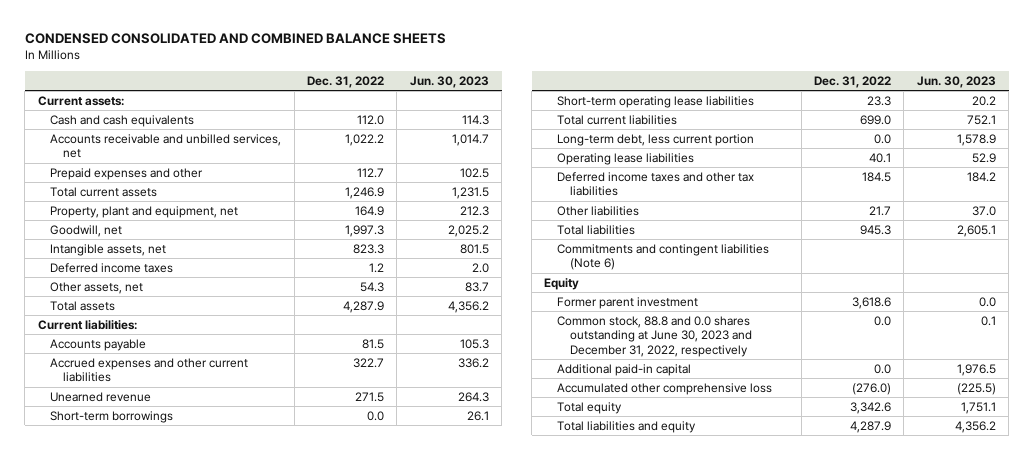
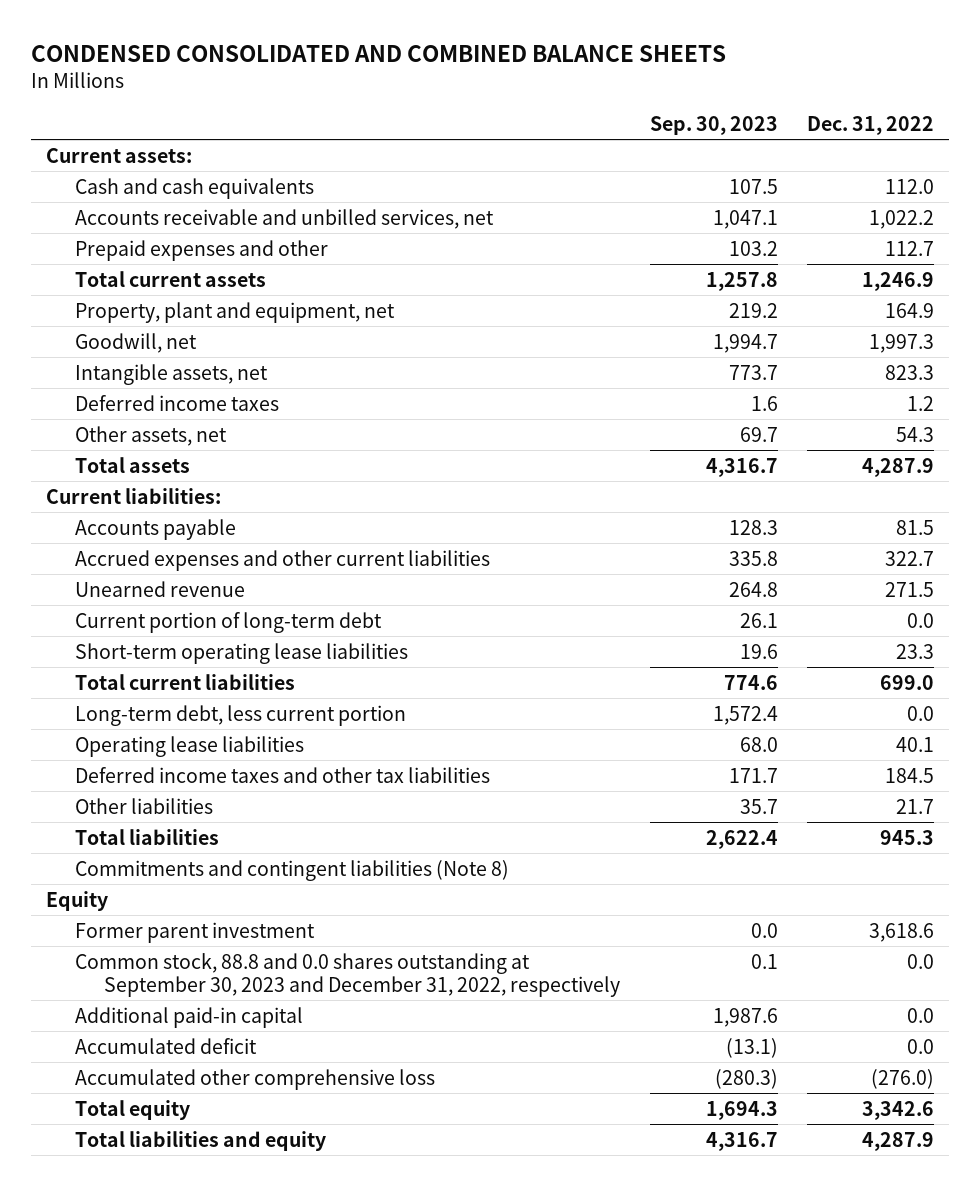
[409,76,489,89] Jun. 30, 2023 -> none
none -> [649,115,778,135] Sep. 30, 2023
[50,410,174,423] Short-term borrowings -> [74,611,382,633] Current portion of long-term debt
[557,243,770,271] Commitments and contingent liabilities (Note 6) -> [74,859,509,881] Commitments and contingent liabilities (Note 8)
[557,315,752,357] Common stock, 88.8 and 0.0 shares outstanding at June 30, 2023 and December 31, 2022, respectively -> [74,952,620,997] Common stock, 88.8 and 0.0 shares outstanding at September 30, 2023 and December 31, 2022, respectively
none -> [74,1037,257,1054] Accumulated deficit

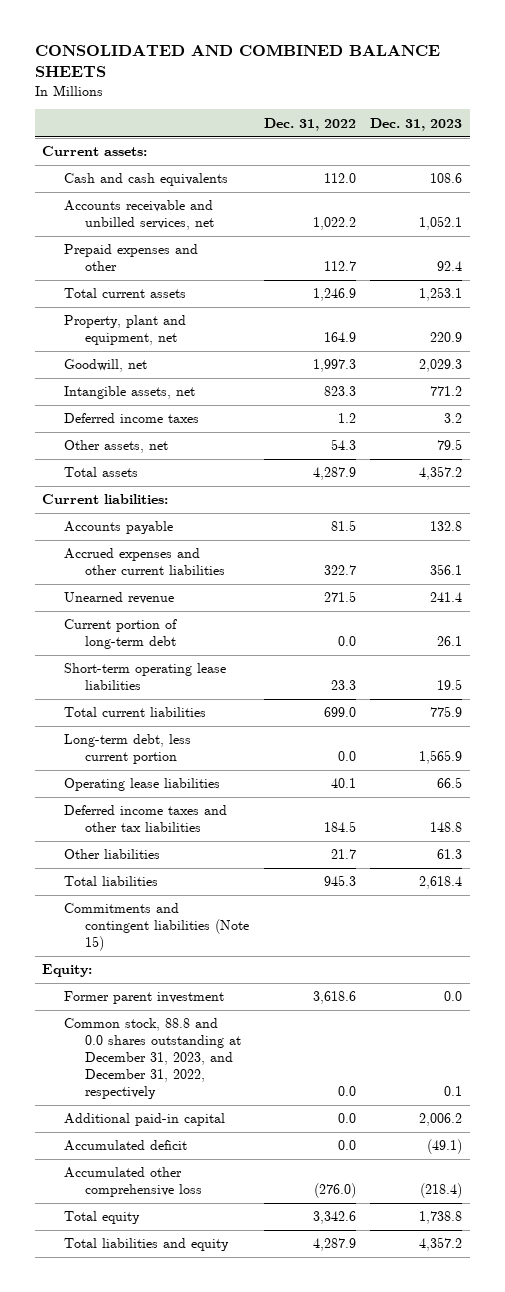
[31,44,727,62] CONDENSED CONSOLIDATED AND COMBINED BALANCE SHEETS -> [35,44,441,78] CONSOLIDATED AND COMBINED BALANCE SHEETS
[649,115,778,135] Sep. 30, 2023 -> none
none -> [370,117,463,131] Dec. 31, 2023
[74,859,509,881] Commitments and contingent liabilities (Note 8) -> [63,903,249,952] Commitments and contingent liabilities (Note 15)
[45,890,108,911] Equity -> [42,964,93,978] Equity:
[74,952,620,997] Common stock, 88.8 and 0.0 shares outstanding at September 30, 2023 and December 31, 2022, respectively -> [63,1018,241,1100] Common stock, 88.8 and 0.0 shares outstanding at December 31, 2023, and December 31, 2022, respectively

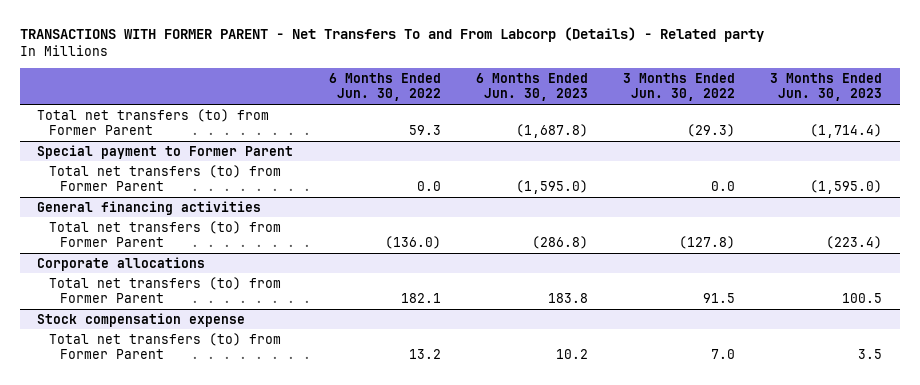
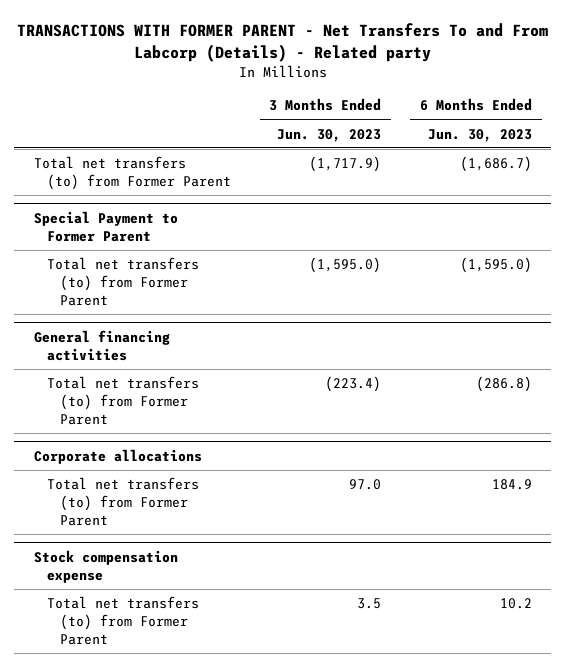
[328,72,441,102] 6 Months Ended Jun. 30, 2022 -> none
[622,72,735,102] 3 Months Ended Jun. 30, 2022 -> none
[515,124,588,139] (1,687.8) -> [460,156,533,173] (1,686.7)
[810,124,883,139] (1,714.4) -> [309,156,382,173] (1,717.9)
[37,144,294,159] Special payment to Former Parent -> [33,211,178,242] Special Payment to Former Parent
[547,293,588,304] 183.8 -> [492,479,533,491] 184.9
[842,293,883,304] 100.5 -> [349,479,382,491] 97.0

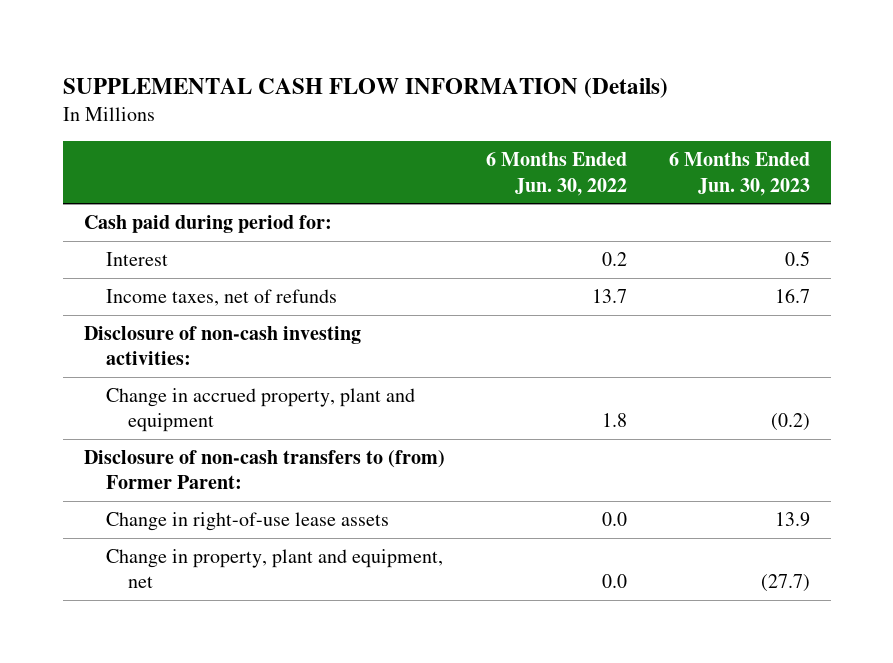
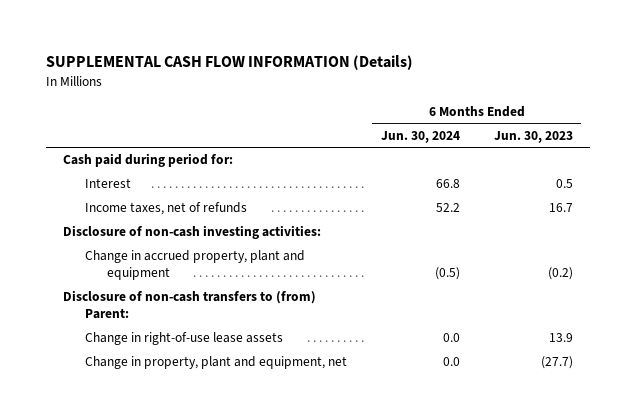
[486,152,628,196] 6 Months Ended Jun. 30, 2022 -> none
none -> [380,130,460,143] Jun. 30, 2024
[83,450,445,490] Disclosure of non-cash transfers to (from) Former Parent: -> [62,290,316,320] Disclosure of non-cash transfers to (from) Parent:

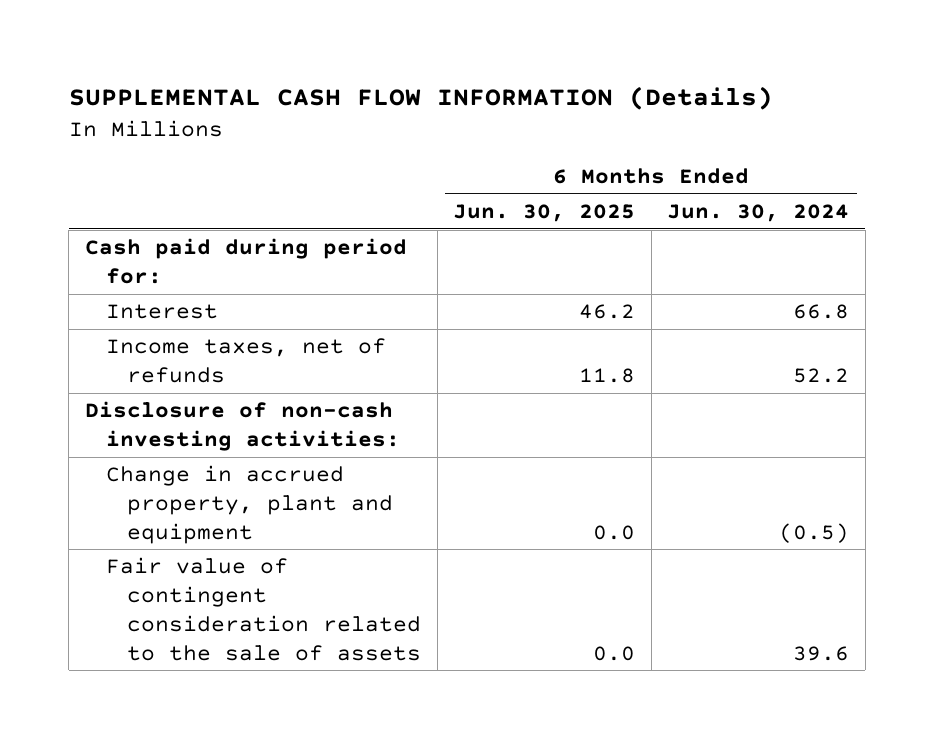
[493,130,573,143] Jun. 30, 2023 -> none
none -> [453,203,636,222] Jun. 30, 2025
[62,290,316,320] Disclosure of non-cash transfers to (from) Parent: -> none
[84,332,283,346] Change in right-of-use lease assets -> none
[84,356,347,370] Change in property, plant and equipment, net -> none
none -> [105,557,422,661] Fair value of contingent consideration related to the sale of assets

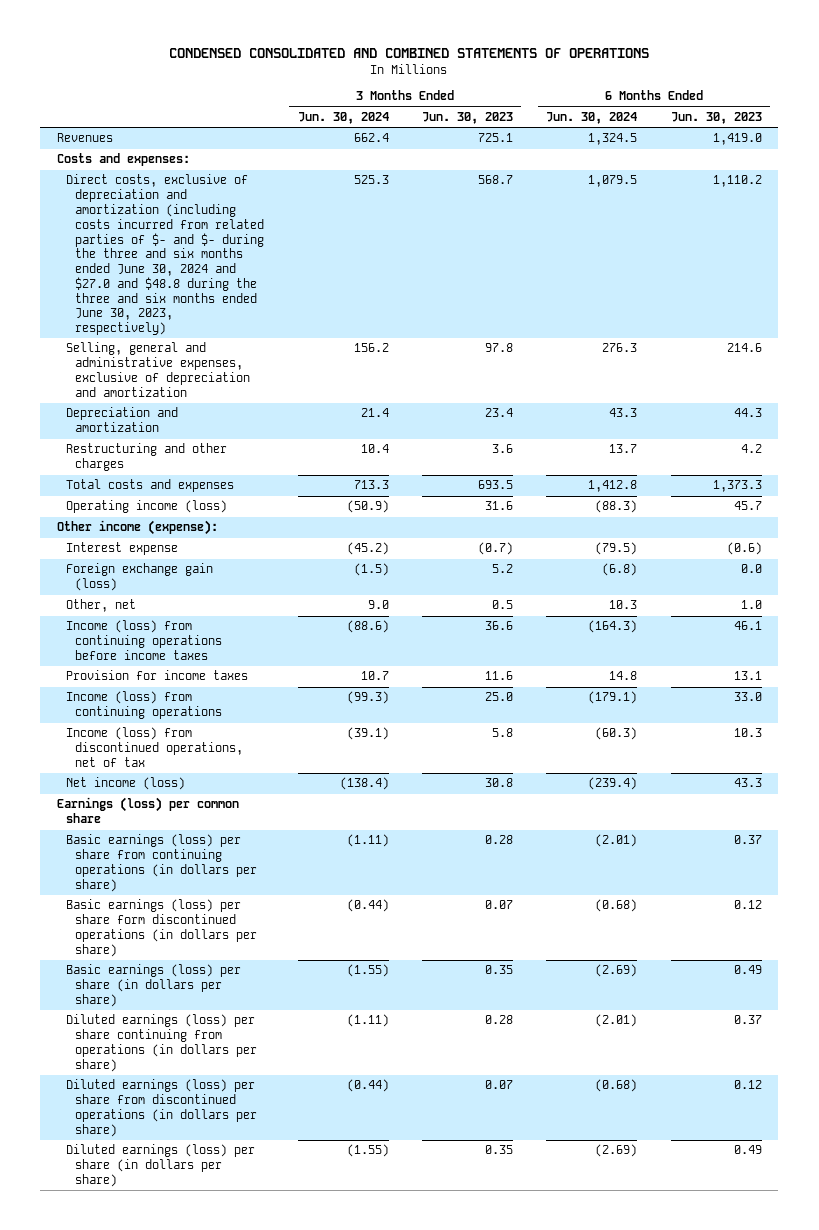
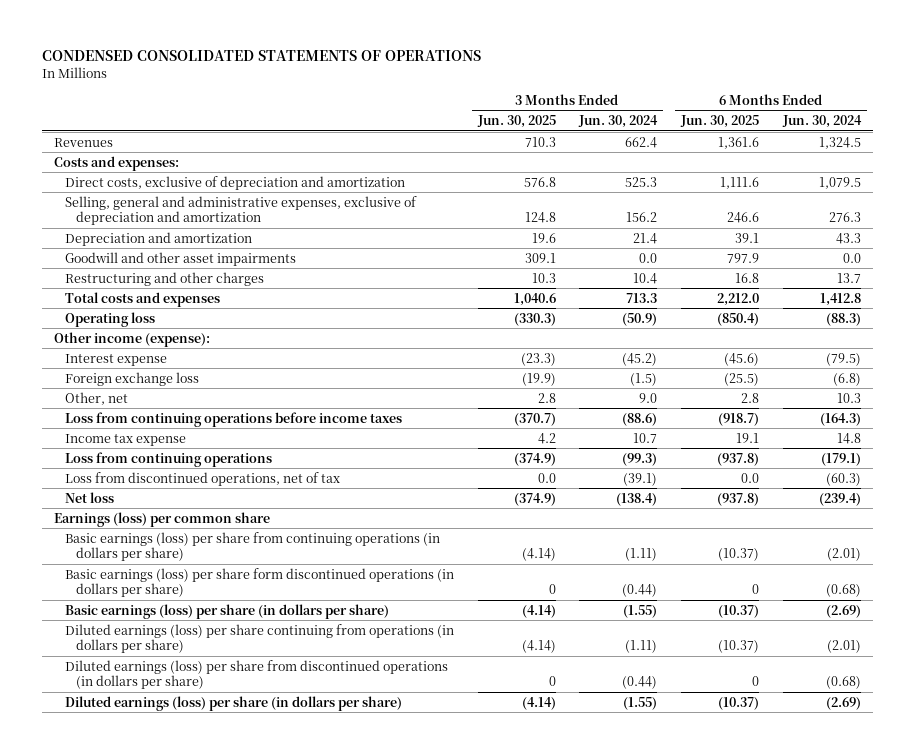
[169,48,650,59] CONDENSED CONSOLIDATED AND COMBINED STATEMENTS OF OPERATIONS -> [42,50,482,62] CONDENSED CONSOLIDATED STATEMENTS OF OPERATIONS
[422,112,514,125] Jun. 30, 2023 -> none
[670,112,762,125] Jun. 30, 2023 -> none
none -> [476,115,556,129] Jun. 30, 2025
none -> [679,115,759,129] Jun. 30, 2025
[66,174,265,336] Direct costs, exclusive of depreciation and amortization (including costs incurred from related parties of $- and $- during the three and six months ended June 30, 2024 and $27.0 and $48.8 during the three and six months ended June 30, 2023, respectively) -> [64,175,405,190] Direct costs, exclusive of depreciation and amortization
none -> [64,251,296,266] Goodwill and other asset impairments
[66,500,228,514] Operating income (loss) -> [64,311,155,327] Operating loss
[66,563,214,592] Foreign exchange gain (loss) -> [64,371,199,386] Foreign exchange loss
[66,620,223,661] Income (loss) from continuing operations before income taxes -> [64,411,402,427] Loss from continuing operations before income taxes
[66,670,249,681] Provision for income taxes -> [64,433,186,446] Income tax expense
[66,691,223,720] Income (loss) from continuing operations -> [64,451,272,467] Loss from continuing operations
[66,727,244,768] Income (loss) from discontinued operations, net of tax -> [64,471,340,486] Loss from discontinued operations, net of tax
[66,777,186,791] Net income (loss) -> [64,491,114,503] Net loss

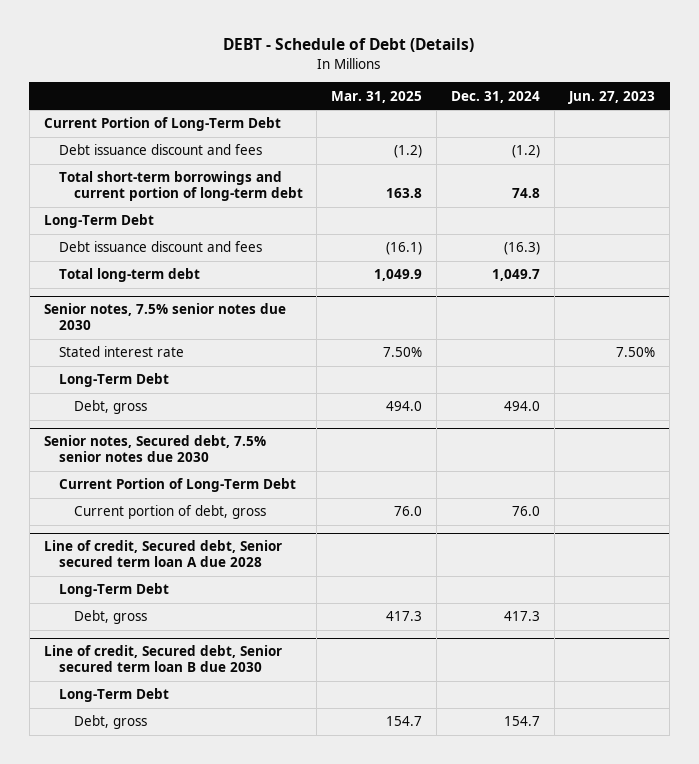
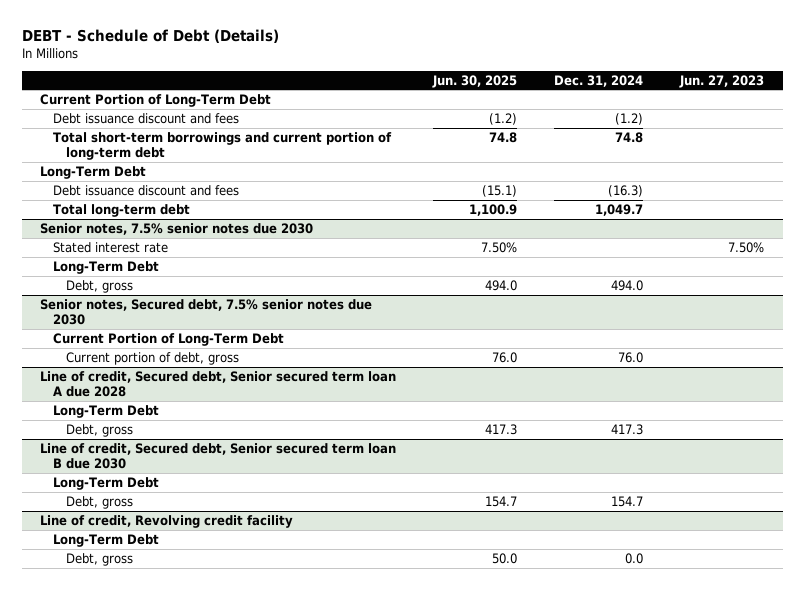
[331,90,423,103] Mar. 31, 2025 -> none
none -> [432,74,518,88] Jun. 30, 2025
none -> [40,514,294,528] Line of credit, Revolving credit facility
none -> [53,533,160,547] Long-Term Debt
none -> [66,552,134,566] Debt, gross

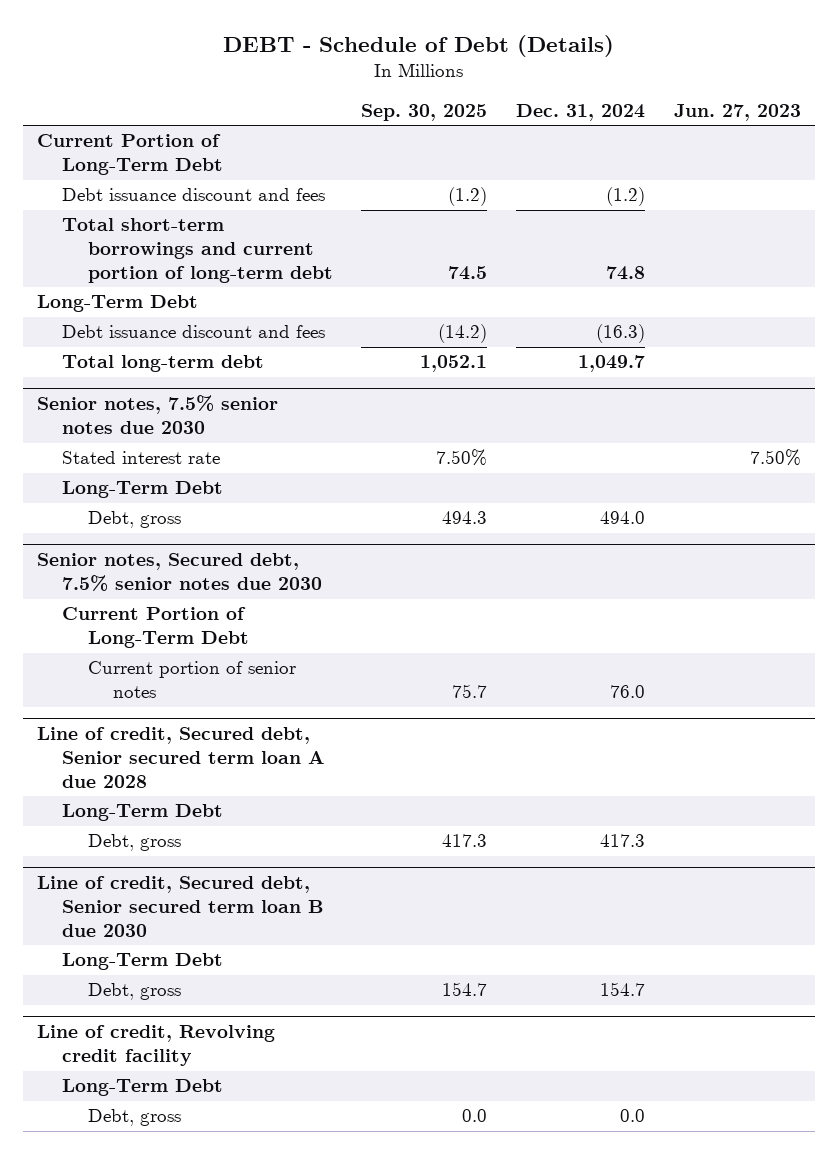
[432,74,518,88] Jun. 30, 2025 -> none
none -> [361,103,488,121] Sep. 30, 2025
[66,351,240,365] Current portion of debt, gross -> none
none -> [87,661,296,699] Current portion of senior notes

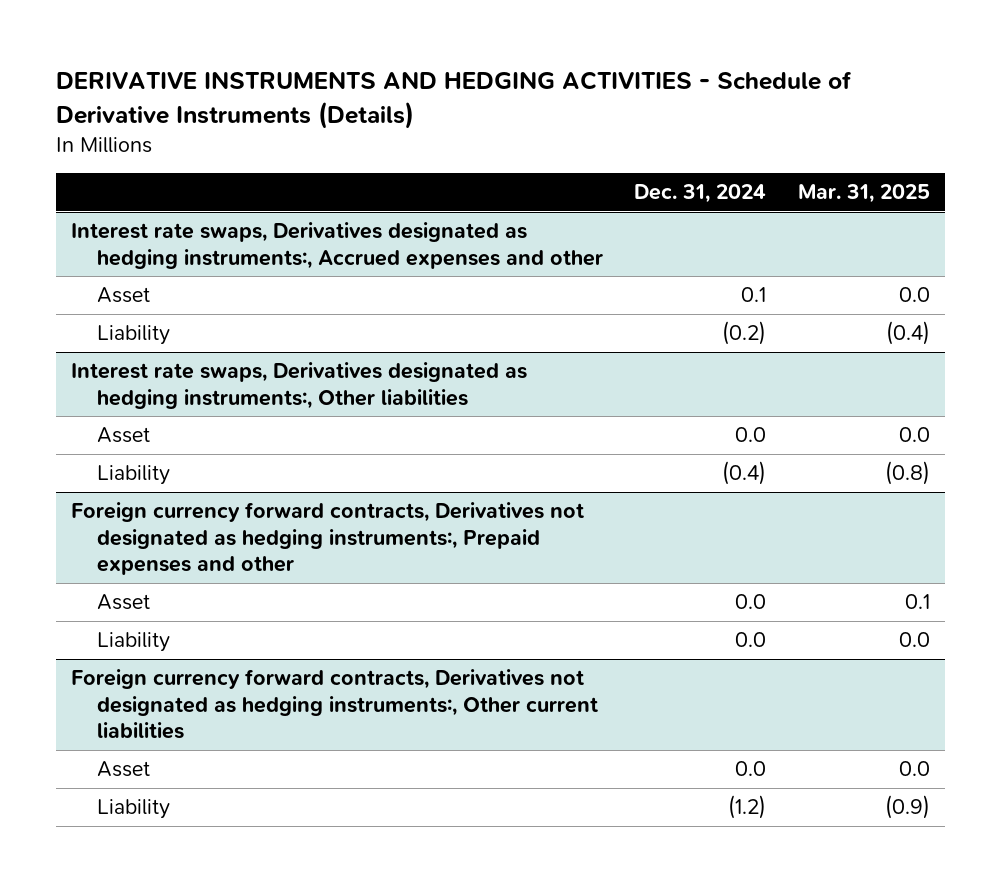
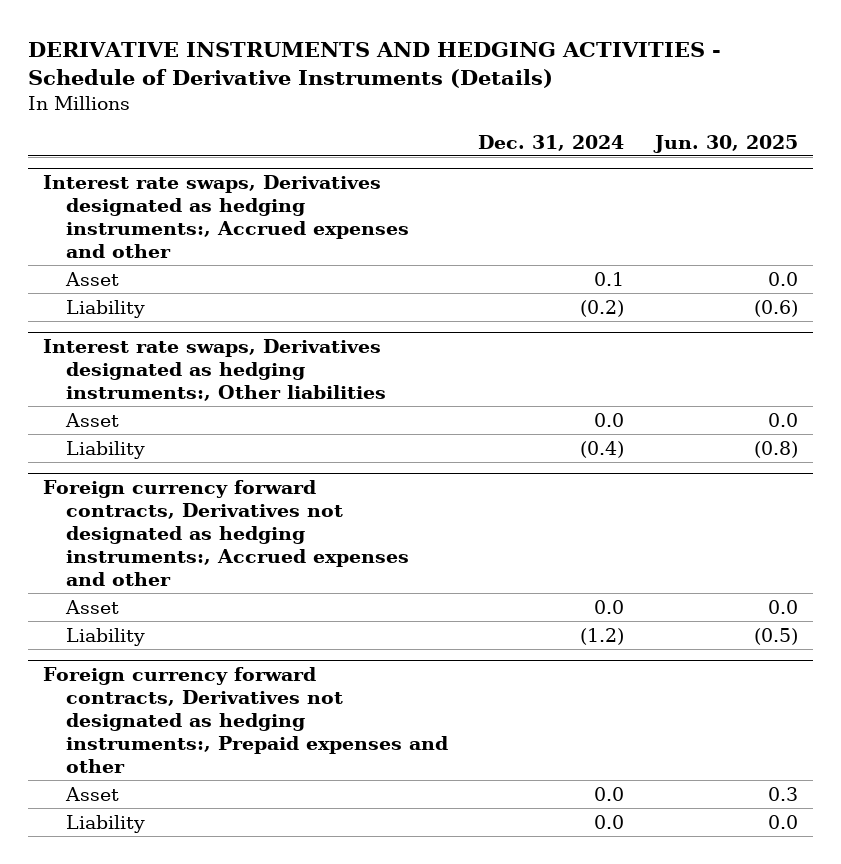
[797,184,930,204] Mar. 31, 2025 -> none
none -> [652,134,798,153] Jun. 30, 2025
none -> [43,480,410,586] Foreign currency forward contracts, Derivatives not designated as hedging instruments:, Accrued expenses and other
none -> [65,599,120,614] Asset
none -> [66,627,146,646] Liability
[71,669,598,740] Foreign currency forward contracts, Derivatives not designated as hedging instruments:, Other current liabilities -> none
[96,761,150,778] Asset -> none
[96,799,170,820] Liability -> none

